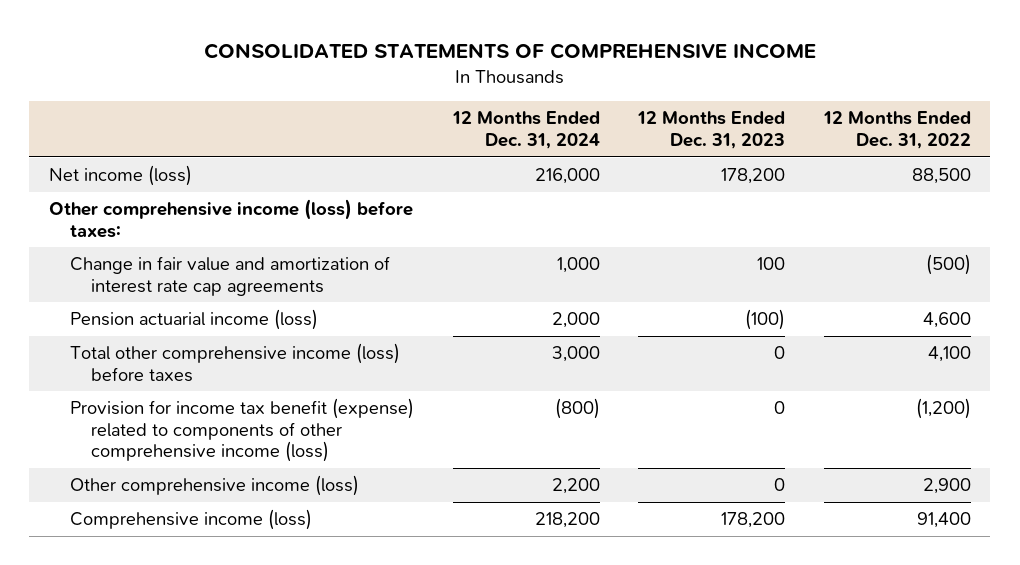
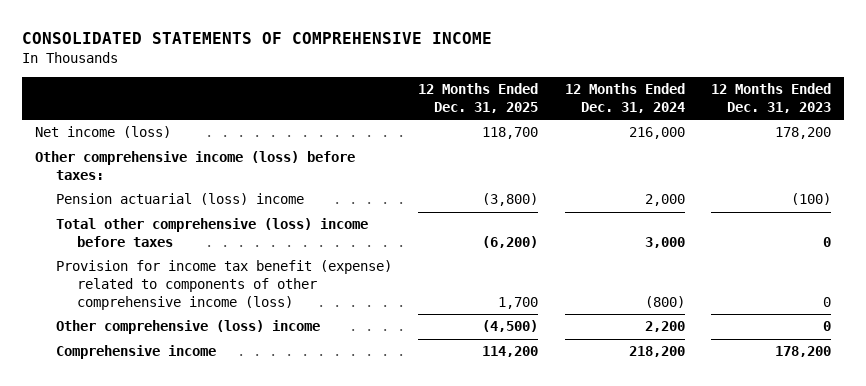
[822,111,971,149] 12 Months Ended Dec. 31, 2022 -> none
none -> [418,83,539,114] 12 Months Ended Dec. 31, 2025
[69,256,390,296] Change in fair value and amortization of interest rate cap agreements -> none
[69,309,318,331] Pension actuarial income (loss) -> [56,193,305,206] Pension actuarial (loss) income
[69,343,400,382] Total other comprehensive income (loss) before taxes -> [56,218,369,248] Total other comprehensive (loss) income before taxes
[69,475,359,497] Other comprehensive income (loss) -> [56,320,321,335] Other comprehensive (loss) income
[69,509,312,531] Comprehensive income (loss) -> [56,345,217,360] Comprehensive income

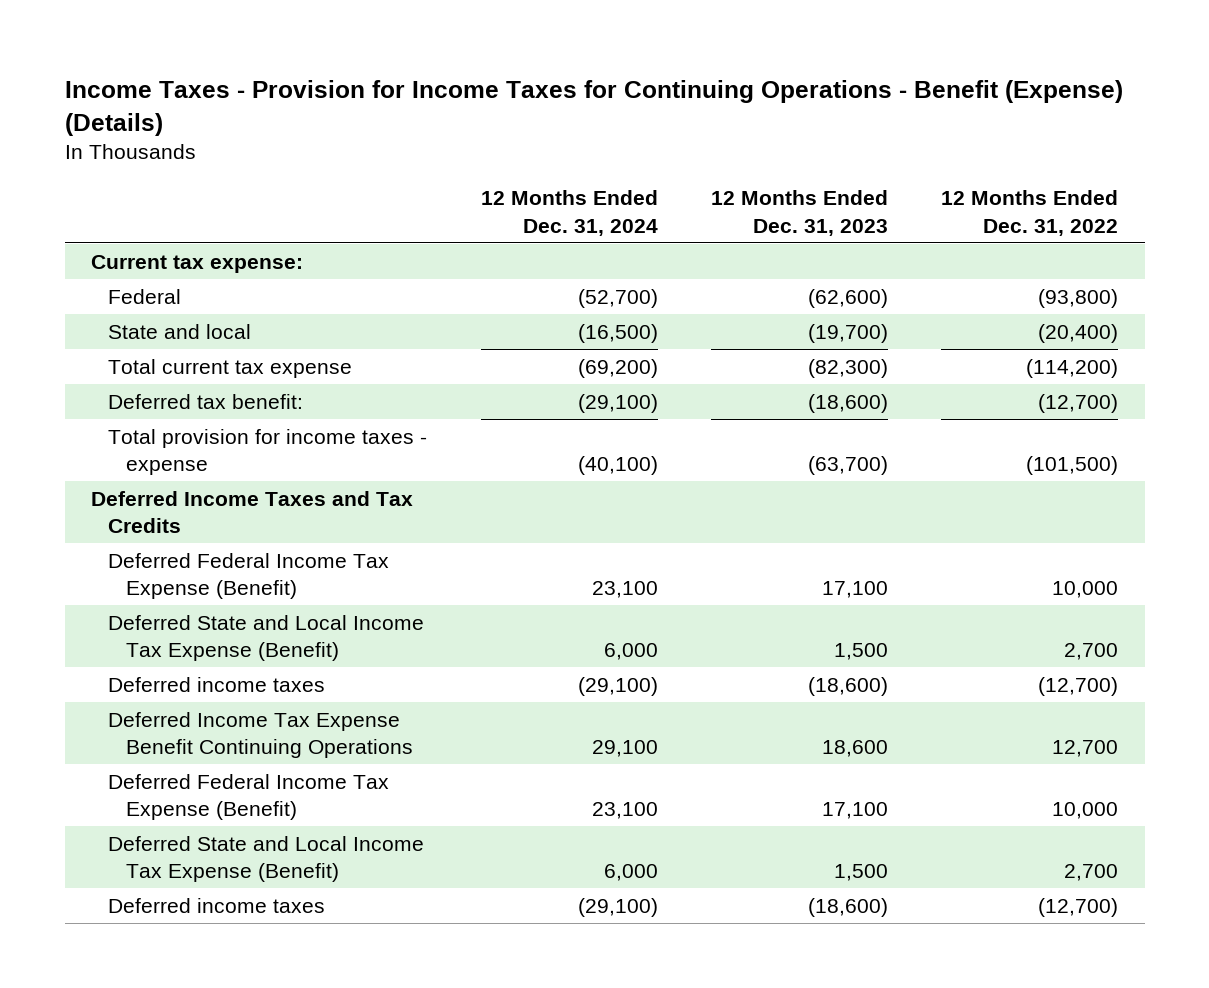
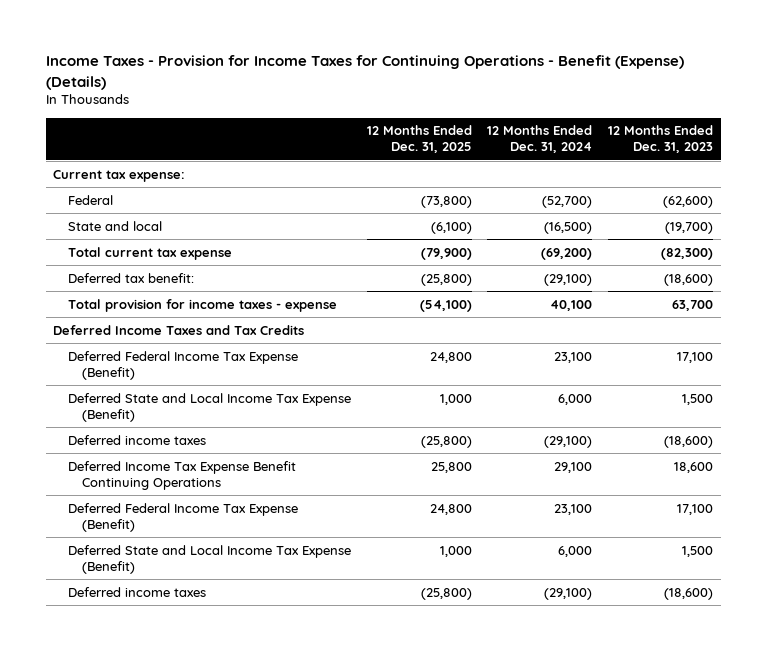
[940,190,1118,236] 12 Months Ended Dec. 31, 2022 -> none
none -> [366,125,472,154] 12 Months Ended Dec. 31, 2025
[577,456,658,476] (40,100) -> [550,299,593,311] 40,100
[807,456,888,476] (63,700) -> [671,299,713,311] 63,700

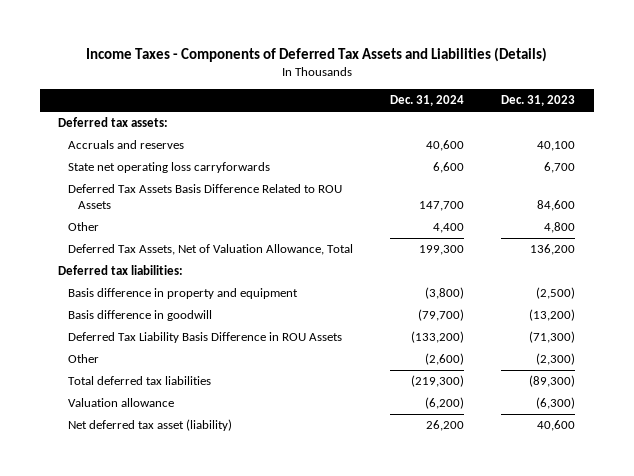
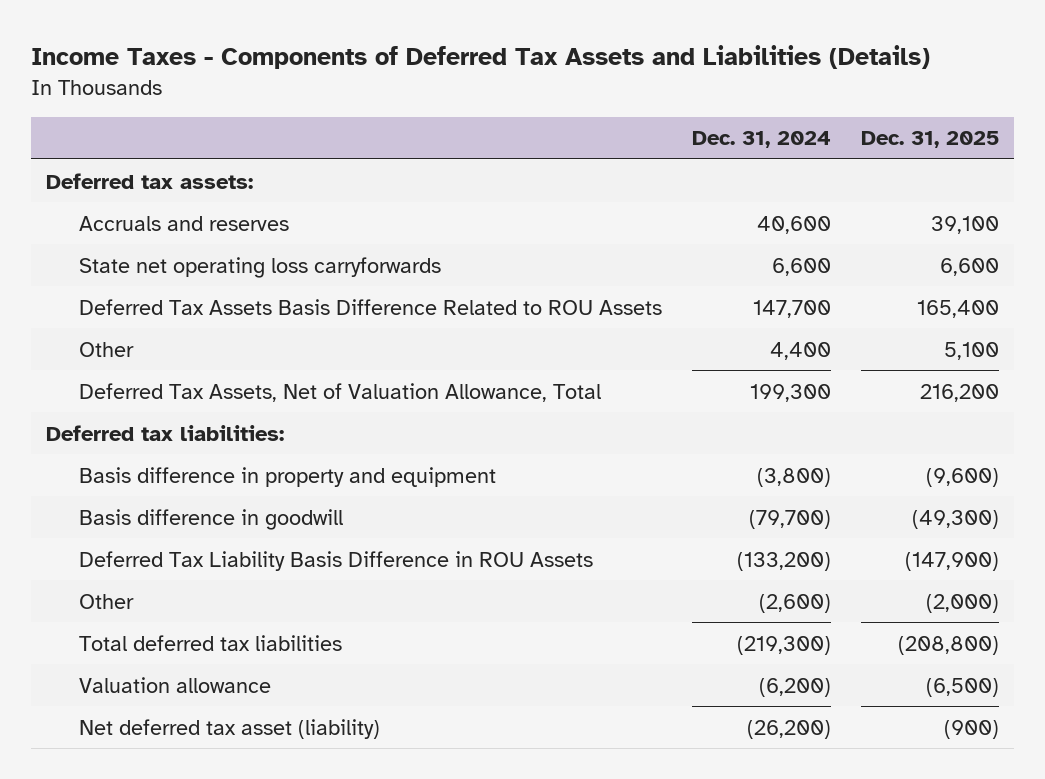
[501,95,576,107] Dec. 31, 2023 -> none
none -> [861,131,1000,149] Dec. 31, 2025
[426,420,465,432] 26,200 -> [747,719,832,739] (26,200)

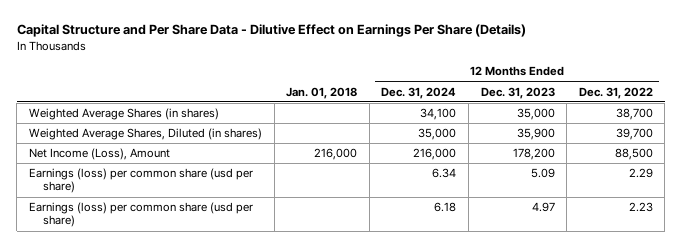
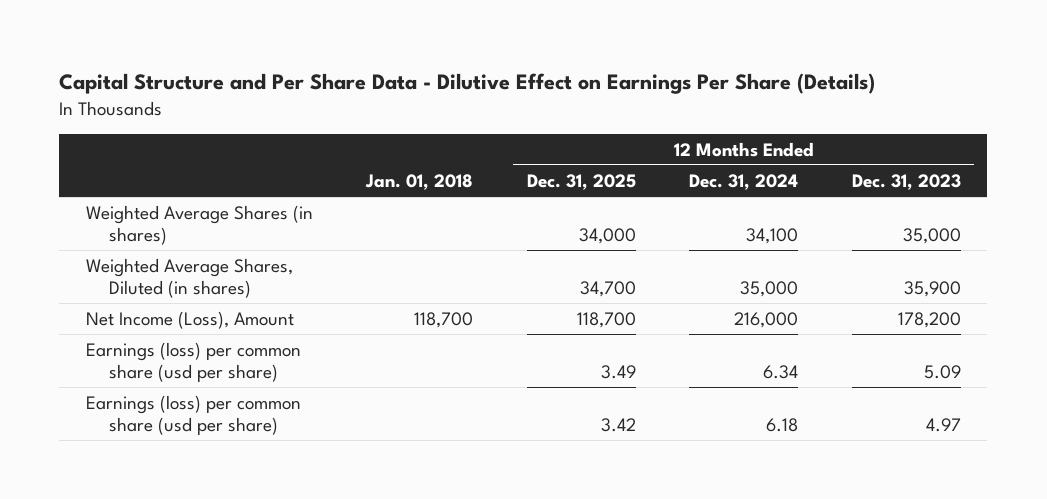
[578,86,653,99] Dec. 31, 2022 -> none
none -> [526,173,636,190] Dec. 31, 2025
[314,148,358,161] 216,000 -> [414,311,474,328] 118,700

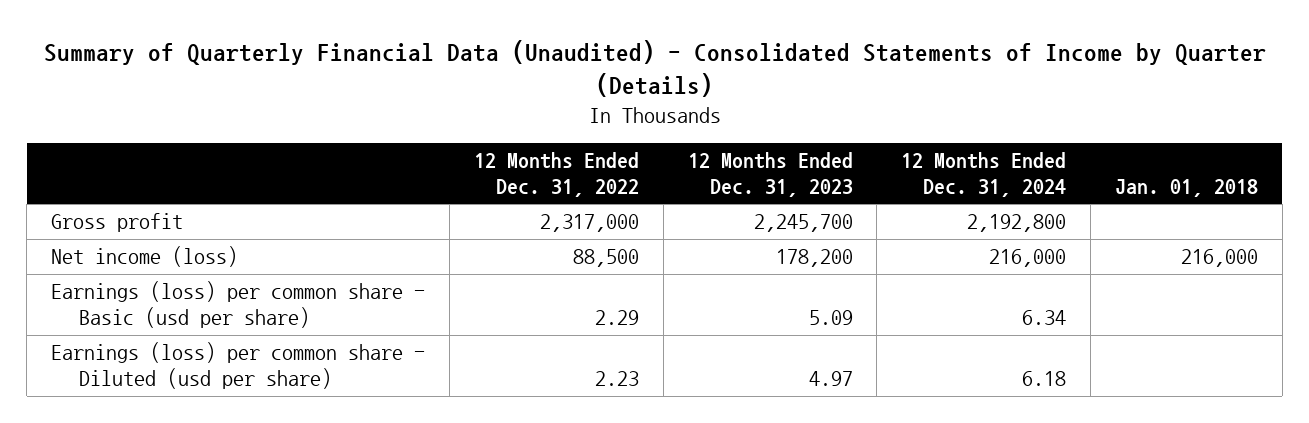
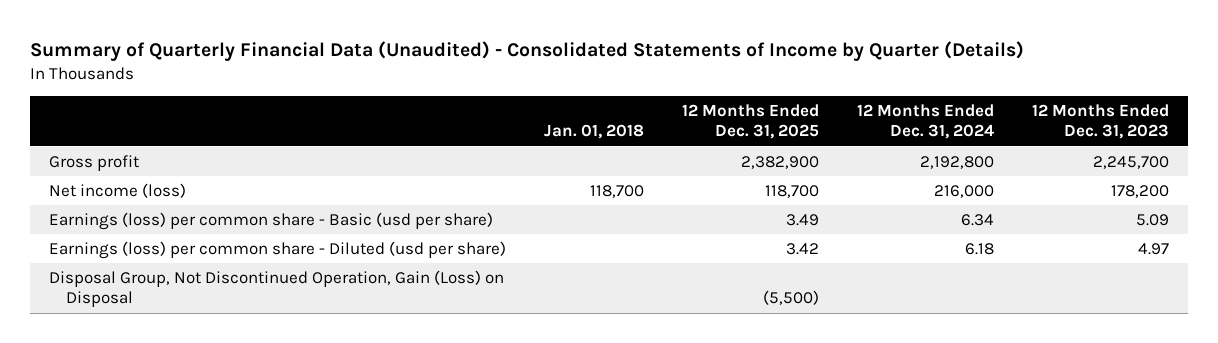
[473,152,639,197] 12 Months Ended Dec. 31, 2022 -> none
none -> [681,103,819,140] 12 Months Ended Dec. 31, 2025
[1180,249,1258,268] 216,000 -> [590,184,645,198] 118,700
none -> [49,269,505,308] Disposal Group, Not Discontinued Operation, Gain (Loss) on Disposal

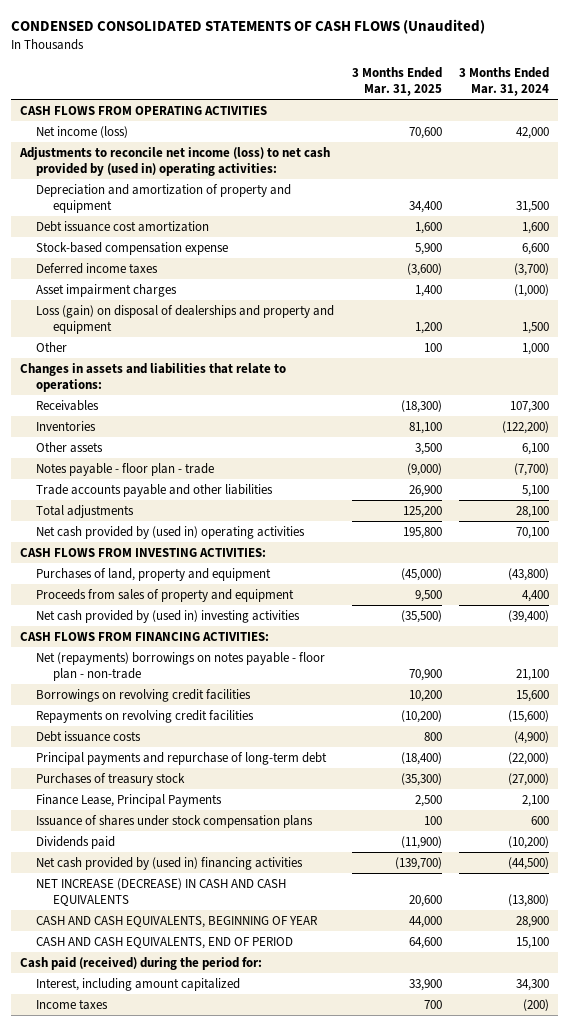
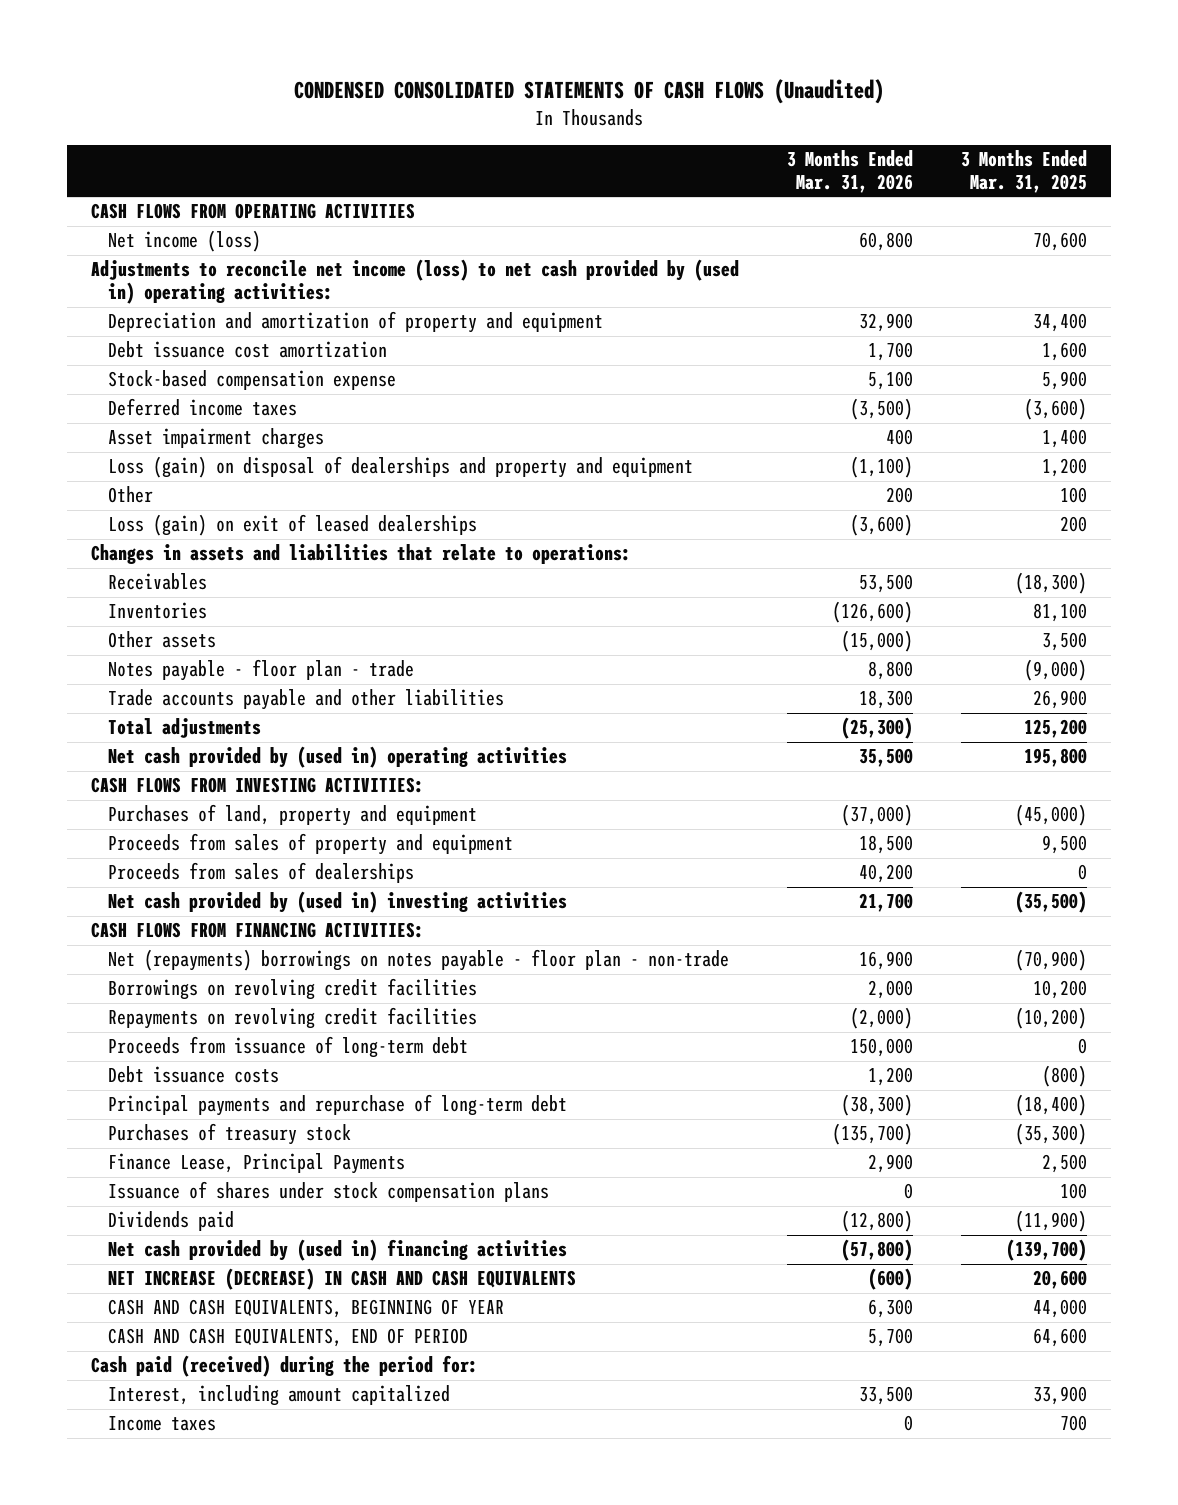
[458,66,549,96] 3 Months Ended Mar. 31, 2024 -> none
none -> [787,149,914,193] 3 Months Ended Mar. 31, 2026
none -> [108,514,478,537] Loss (gain) on exit of leased dealerships
none -> [108,862,415,884] Proceeds from sales of dealerships
[408,668,442,681] 70,900 -> [1015,949,1088,972] (70,900)
none -> [108,1036,469,1059] Proceeds from issuance of long-term debt
[423,731,442,741] 800 -> [1042,1065,1088,1088] (800)

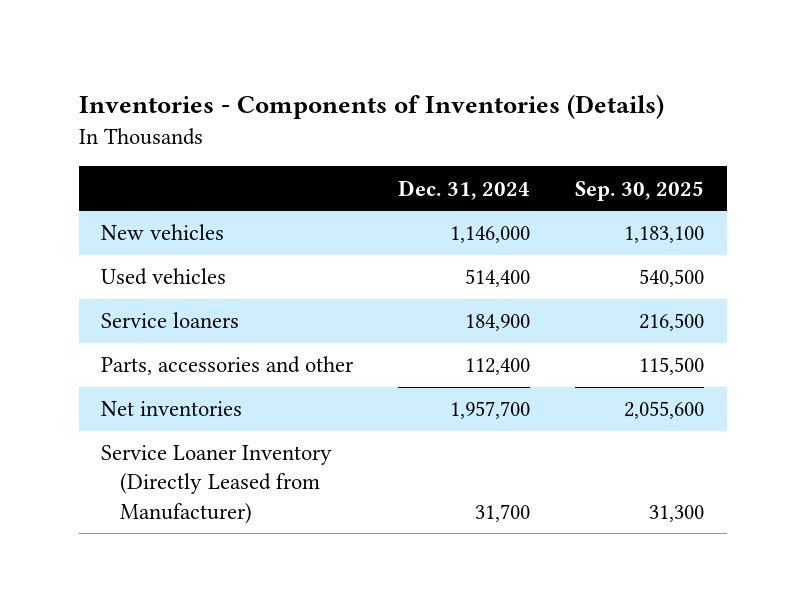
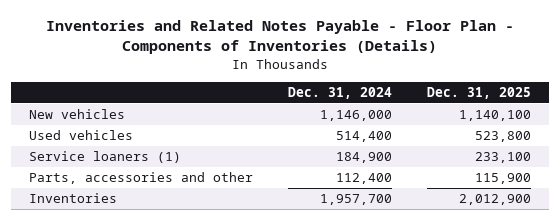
[78,94,664,120] Inventories - Components of Inventories (Details) -> [45,20,514,55] Inventories and Related Notes Payable - Floor Plan - Components of Inventories (Details)
[575,180,705,201] Sep. 30, 2025 -> none
none -> [427,86,532,99] Dec. 31, 2025
[101,312,240,329] Service loaners -> [28,151,181,164] Service loaners (1)
[101,445,333,524] Service Loaner Inventory (Directly Leased from Manufacturer) -> none
[101,401,243,417] Net inventories -> [28,193,117,204] Inventories

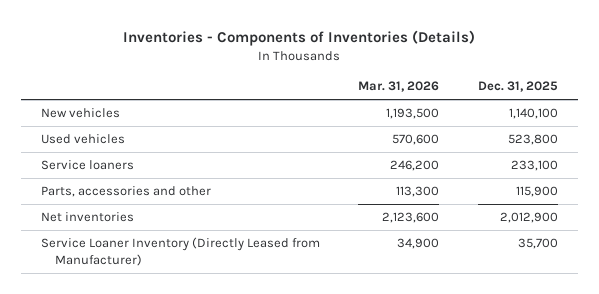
[45,20,514,55] Inventories and Related Notes Payable - Floor Plan - Components of Inventories (Details) -> [123,29,476,46] Inventories - Components of Inventories (Details)
[287,86,392,99] Dec. 31, 2024 -> none
none -> [358,81,440,93] Mar. 31, 2026
[28,151,181,164] Service loaners (1) -> [40,160,134,171] Service loaners
[28,193,117,204] Inventories -> [40,212,134,223] Net inventories
none -> [40,237,320,266] Service Loaner Inventory (Directly Leased from Manufacturer)

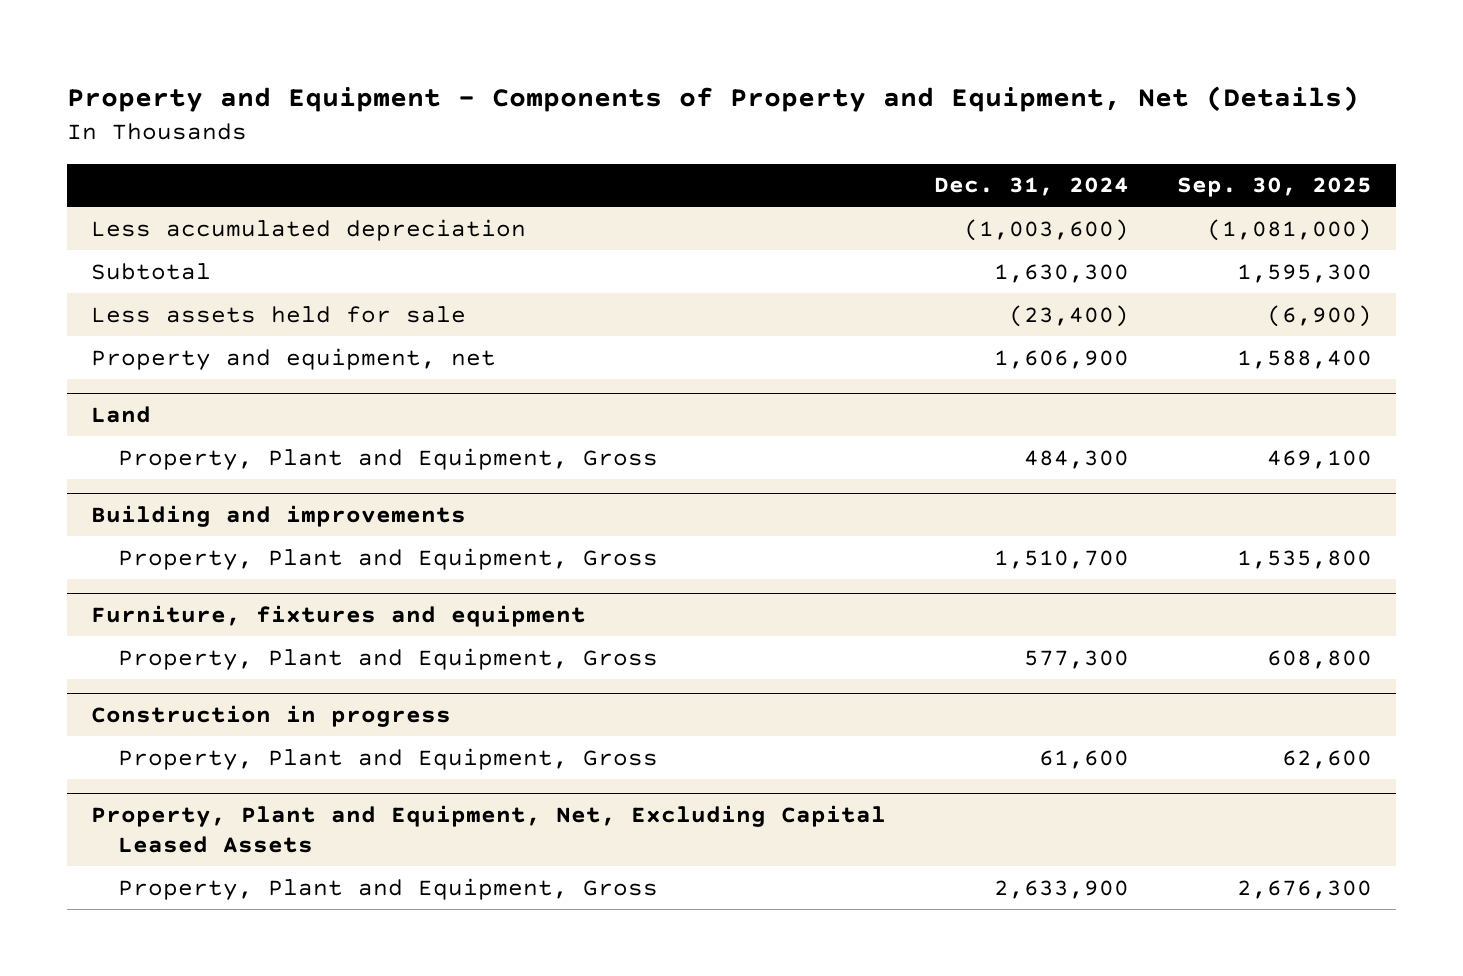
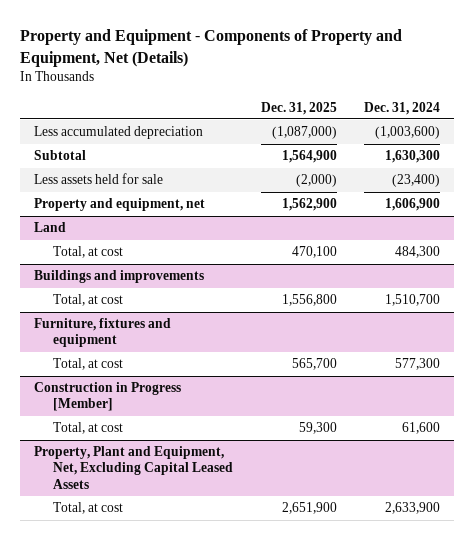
[1176,177,1372,198] Sep. 30, 2025 -> none
none -> [260,101,337,115] Dec. 31, 2025
[117,447,658,470] Property, Plant and Equipment, Gross -> [53,246,124,259] Total, at cost
[91,505,467,528] Building and improvements -> [33,270,204,284] Buildings and improvements
[117,547,658,570] Property, Plant and Equipment, Gross -> [53,294,124,307] Total, at cost
[117,647,658,670] Property, Plant and Equipment, Gross -> [53,358,124,371] Total, at cost
[91,705,452,728] Construction in progress -> [33,382,181,412] Construction in Progress [Member]
[117,747,658,770] Property, Plant and Equipment, Gross -> [53,422,124,435] Total, at cost
[117,877,658,900] Property, Plant and Equipment, Gross -> [53,502,124,515] Total, at cost

